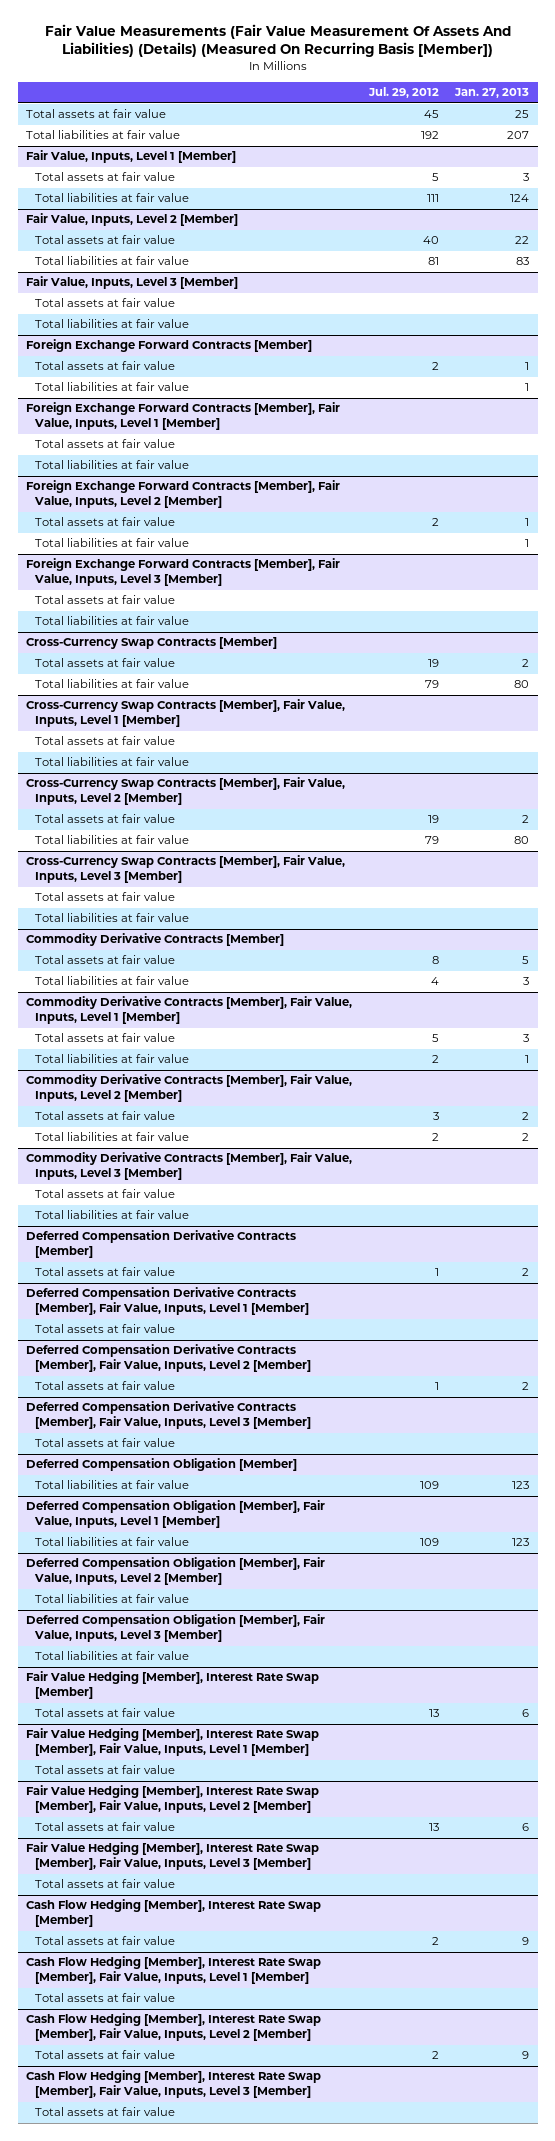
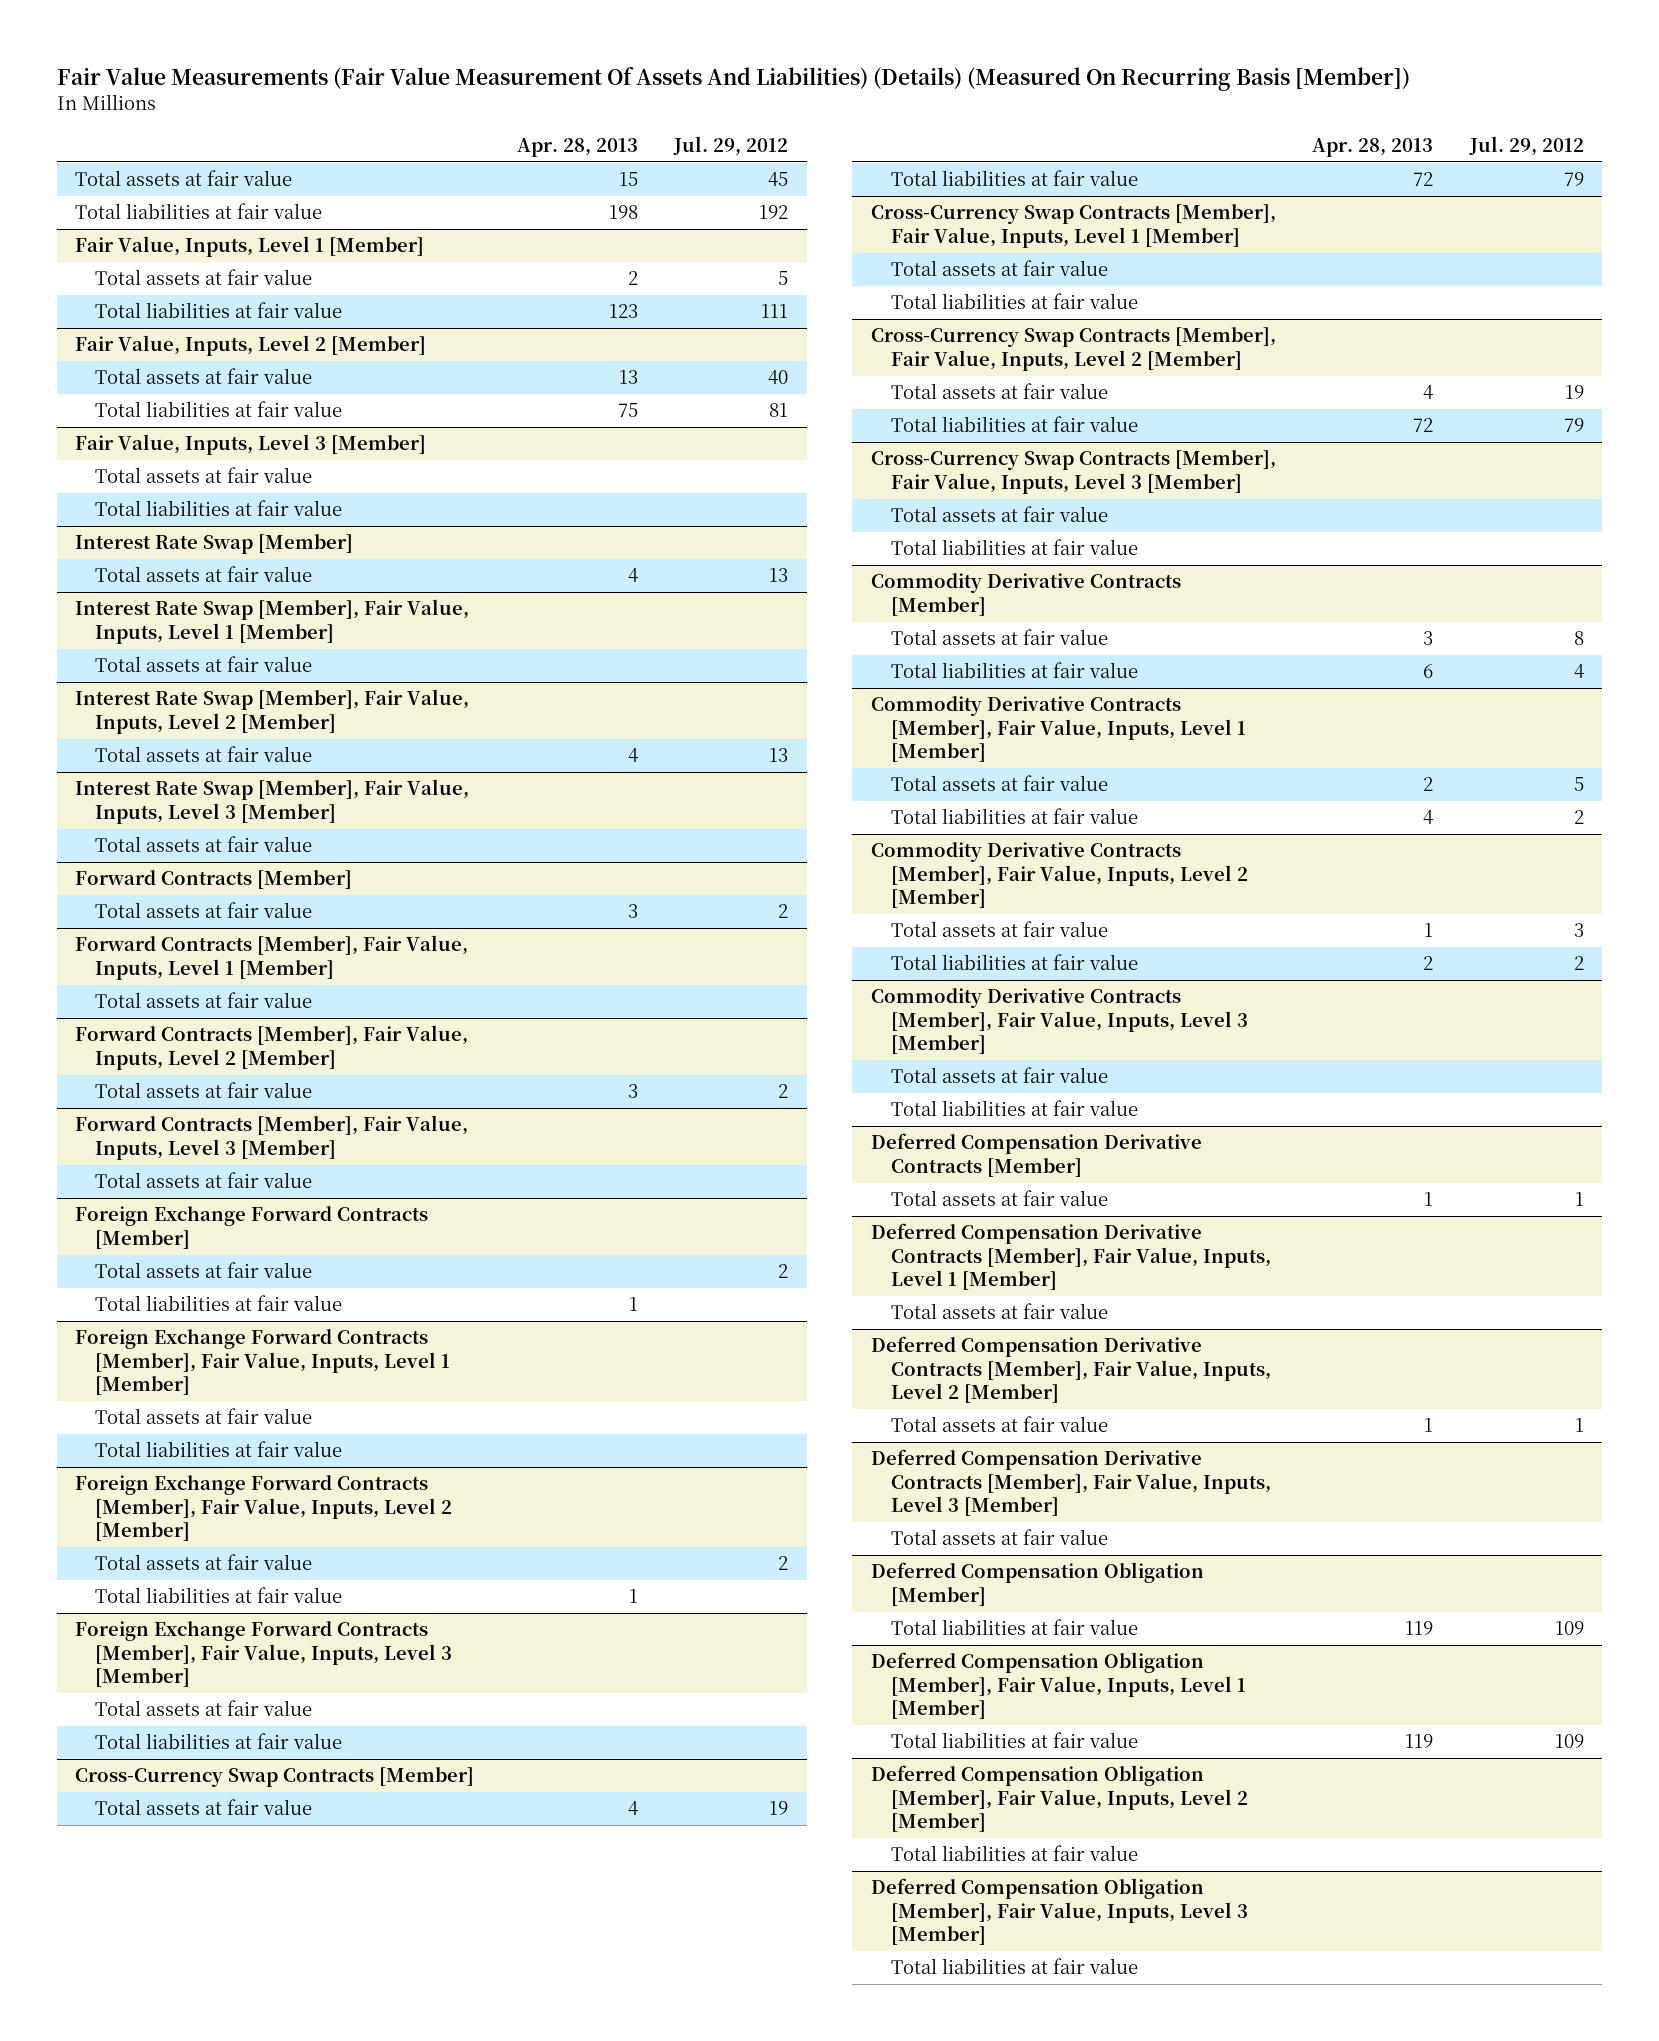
[454,88,530,99] Jan. 27, 2013 -> none
none -> [516,137,638,157] Apr. 28, 2013
none -> [75,534,354,555] Interest Rate Swap [Member]
none -> [95,566,313,583] Total assets at fair value
none -> [75,599,470,644] Interest Rate Swap [Member], Fair Value, Inputs, Level 1 [Member]
none -> [95,656,313,673] Total assets at fair value
none -> [75,689,470,734] Interest Rate Swap [Member], Fair Value, Inputs, Level 2 [Member]
none -> [95,746,313,763] Total assets at fair value
none -> [75,779,470,824] Interest Rate Swap [Member], Fair Value, Inputs, Level 3 [Member]
none -> [95,836,313,853] Total assets at fair value
none -> [75,870,353,890] Forward Contracts [Member]
none -> [95,902,313,919] Total assets at fair value
none -> [75,935,469,980] Forward Contracts [Member], Fair Value, Inputs, Level 1 [Member]
none -> [95,992,313,1009] Total assets at fair value
none -> [75,1025,469,1070] Forward Contracts [Member], Fair Value, Inputs, Level 2 [Member]
none -> [95,1082,313,1099] Total assets at fair value
none -> [75,1115,469,1160] Forward Contracts [Member], Fair Value, Inputs, Level 3 [Member]
none -> [95,1172,313,1189] Total assets at fair value
[26,1671,320,1700] Fair Value Hedging [Member], Interest Rate Swap [Member] -> none
[34,1708,175,1718] Total assets at fair value -> none
[26,1728,320,1757] Fair Value Hedging [Member], Interest Rate Swap [Member], Fair Value, Inputs, Level 1 [Member] -> none
[34,1765,175,1775] Total assets at fair value -> none
[26,1785,320,1814] Fair Value Hedging [Member], Interest Rate Swap [Member], Fair Value, Inputs, Level 2 [Member] -> none
[34,1822,175,1832] Total assets at fair value -> none
[26,1842,320,1871] Fair Value Hedging [Member], Interest Rate Swap [Member], Fair Value, Inputs, Level 3 [Member] -> none
[34,1879,175,1889] Total assets at fair value -> none
[26,1899,322,1928] Cash Flow Hedging [Member], Interest Rate Swap [Member] -> none
[34,1936,175,1946] Total assets at fair value -> none
[26,1956,322,1985] Cash Flow Hedging [Member], Interest Rate Swap [Member], Fair Value, Inputs, Level 1 [Member] -> none
[34,1993,175,2003] Total assets at fair value -> none
[26,2013,322,2042] Cash Flow Hedging [Member], Interest Rate Swap [Member], Fair Value, Inputs, Level 2 [Member] -> none
[34,2050,175,2060] Total assets at fair value -> none
[26,2070,322,2099] Cash Flow Hedging [Member], Interest Rate Swap [Member], Fair Value, Inputs, Level 3 [Member] -> none
[34,2107,175,2117] Total assets at fair value -> none

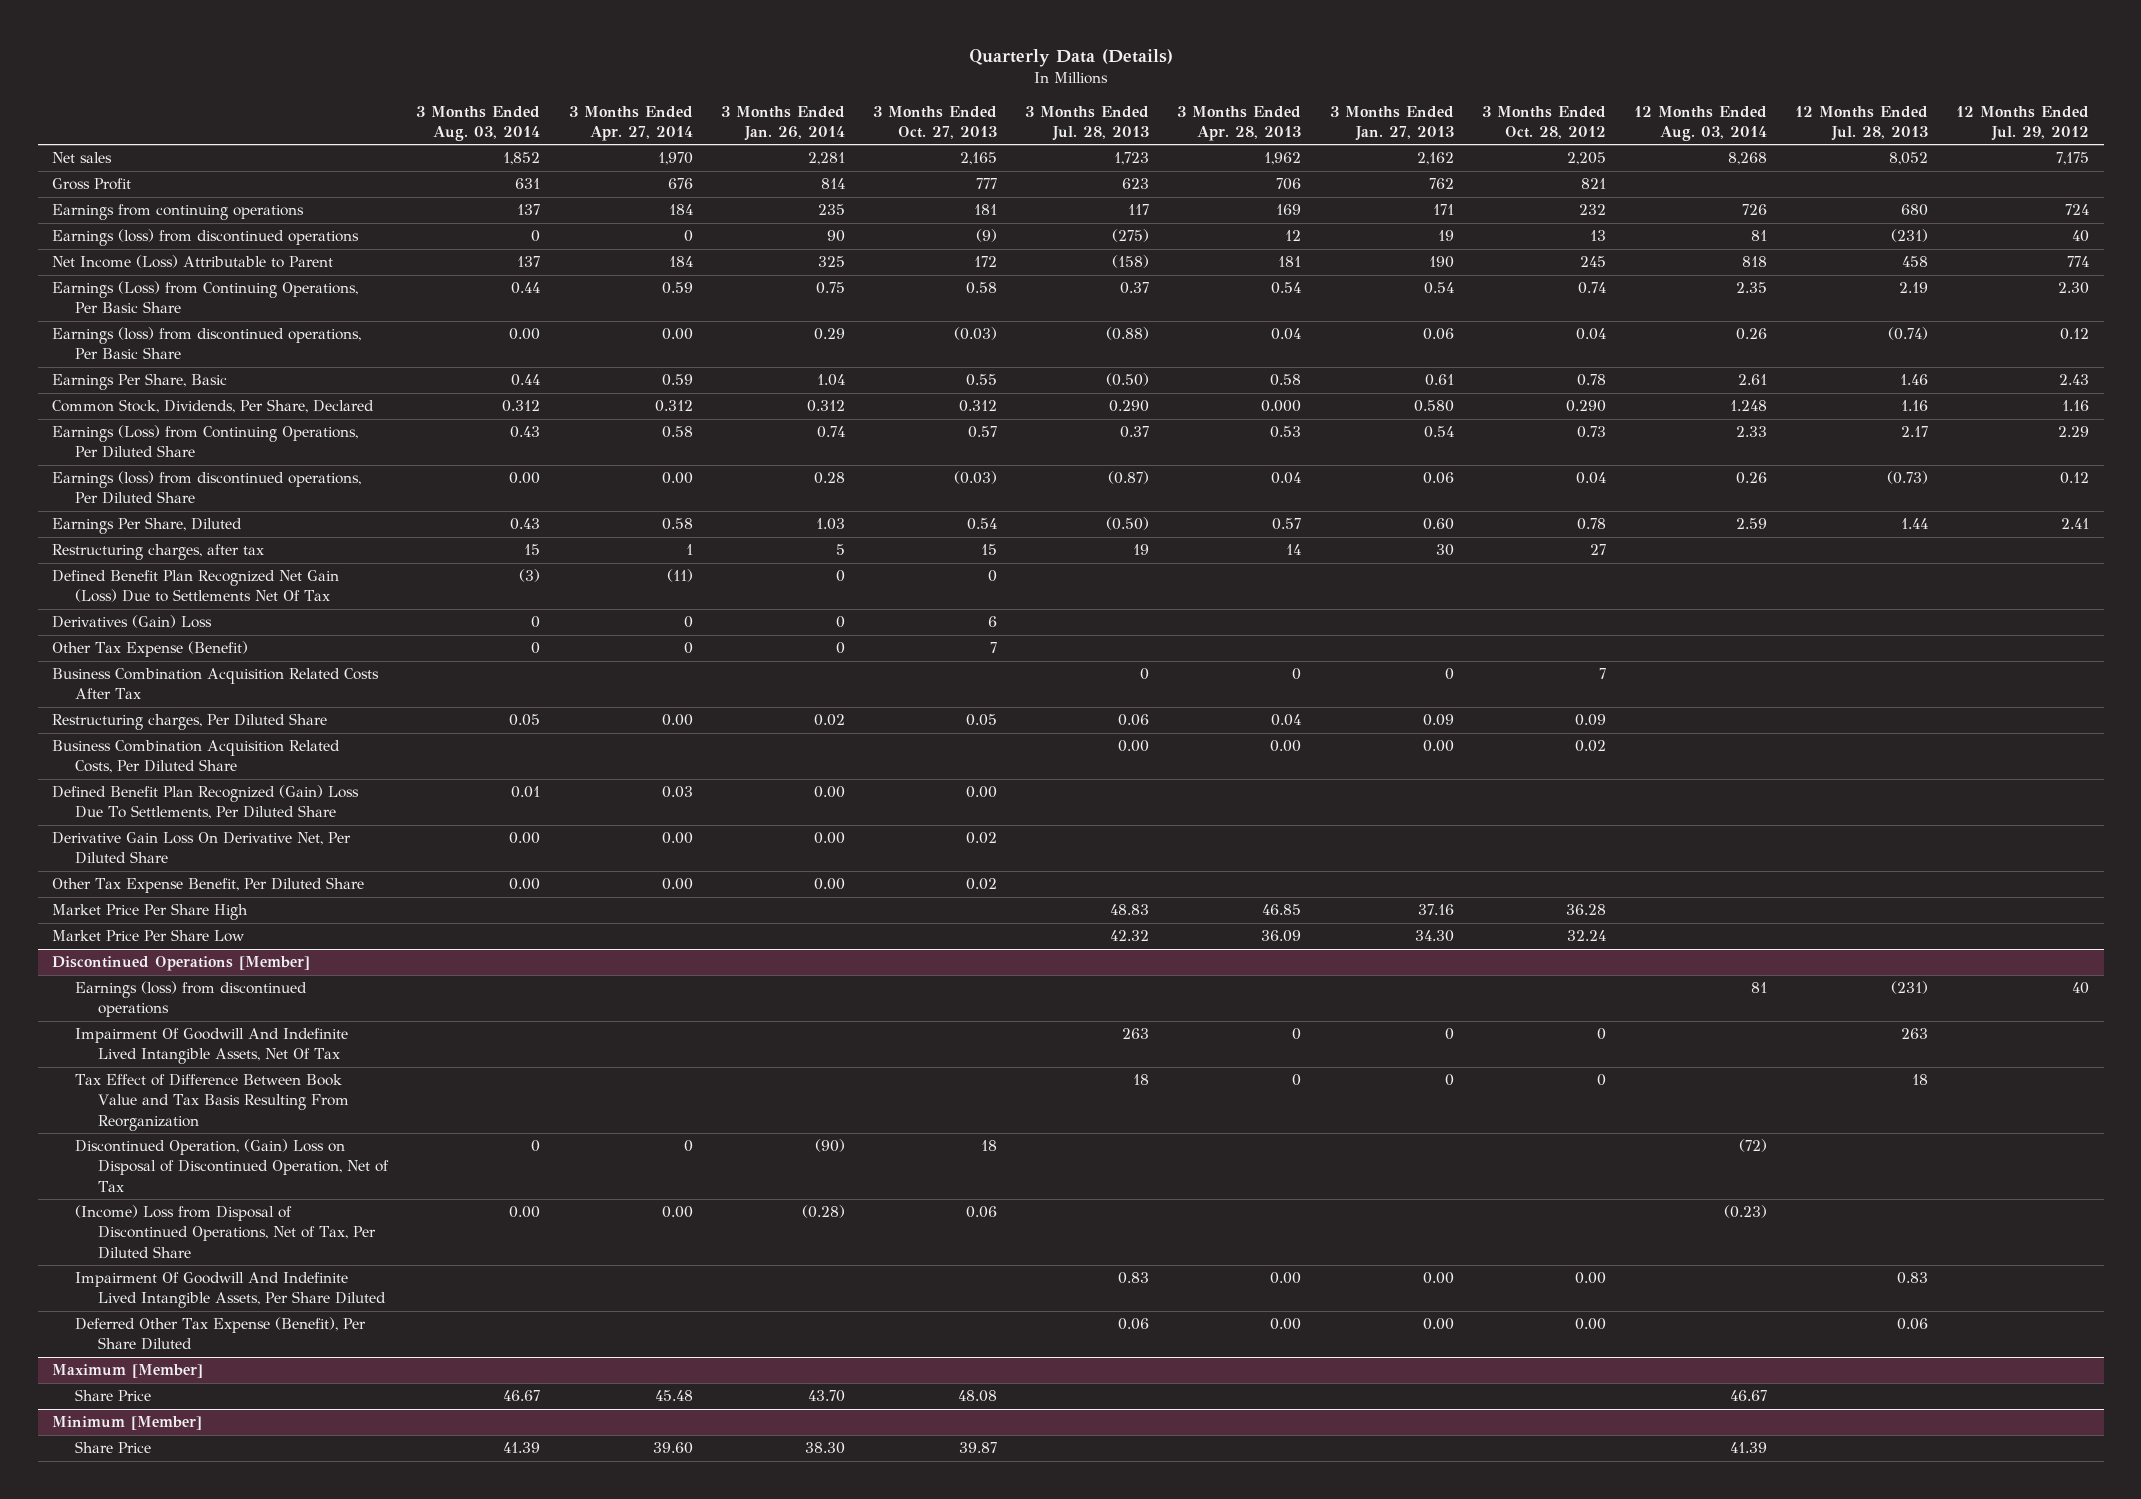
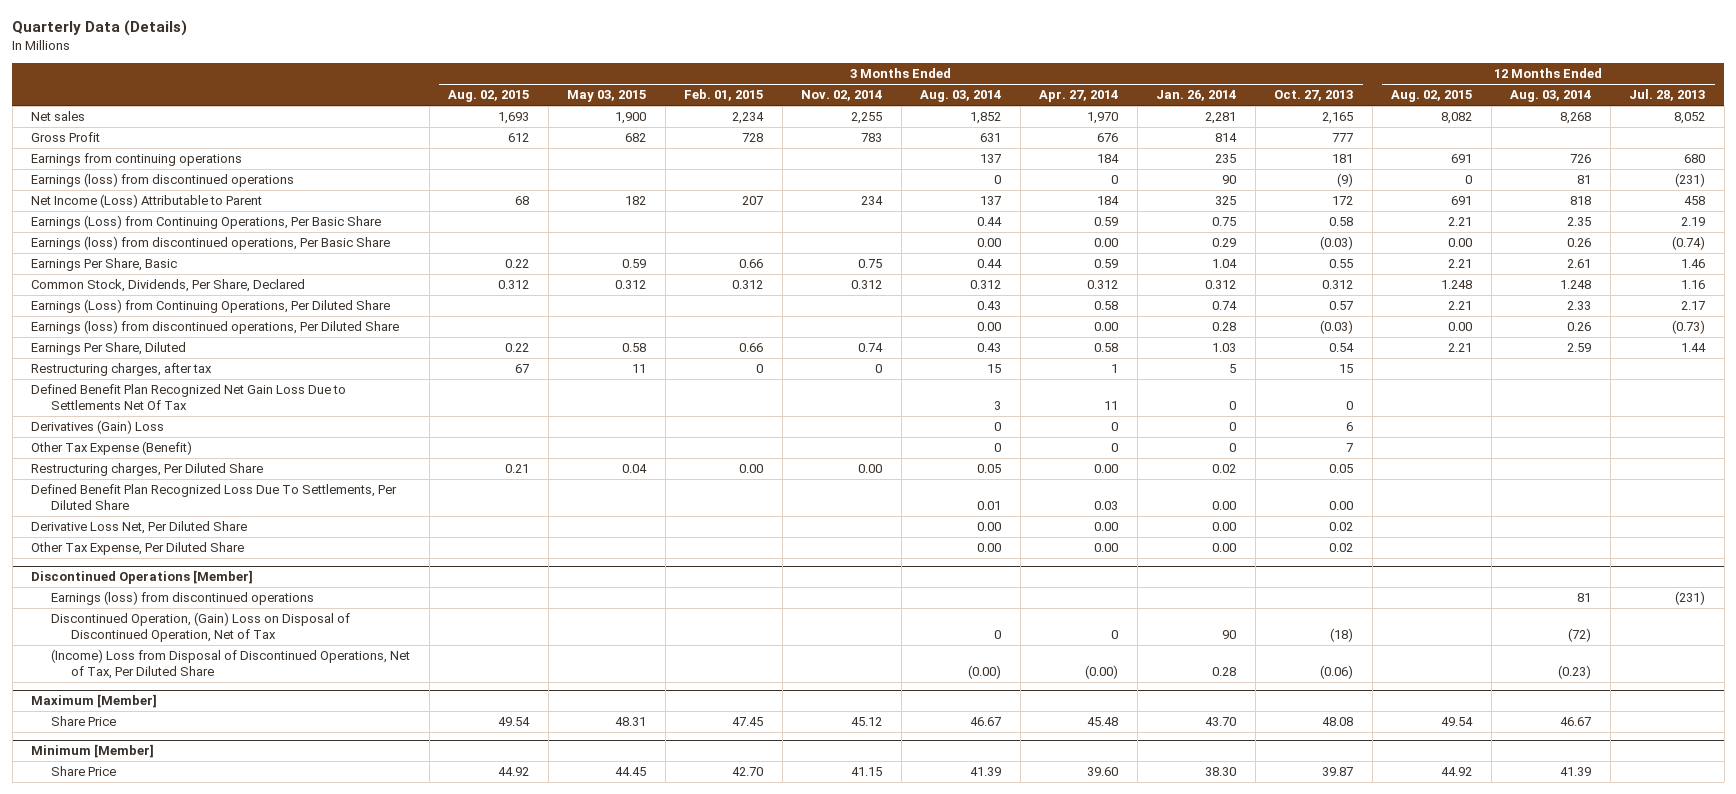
[1025,105,1150,141] 3 Months Ended Jul. 28, 2013 -> none
[1177,105,1302,141] 3 Months Ended Apr. 28, 2013 -> none
[1329,105,1454,141] 3 Months Ended Jan. 27, 2013 -> none
[1481,105,1606,139] 3 Months Ended Oct. 28, 2012 -> none
[1956,105,2090,141] 12 Months Ended Jul. 29, 2012 -> none
none -> [448,90,530,103] Aug. 02, 2015
none -> [567,90,647,103] May 03, 2015
none -> [684,89,764,102] Feb. 01, 2015
none -> [801,90,883,102] Nov. 02, 2014
none -> [1391,90,1473,103] Aug. 02, 2015
[51,570,339,603] Defined Benefit Plan Recognized Net Gain (Loss) Due to Settlements Net Of Tax -> [31,384,347,411] Defined Benefit Plan Recognized Net Gain Loss Due to Settlements Net Of Tax
[519,569,541,583] (3) -> [994,401,1002,411] 3
[666,569,693,583] (11) -> [1104,401,1119,411] 11
[51,668,379,700] Business Combination Acquisition Related Costs After Tax -> none
[51,740,340,774] Business Combination Acquisition Related Costs, Per Diluted Share -> none
[51,903,248,921] Market Price Per Share High -> none
[51,929,244,943] Market Price Per Share Low -> none
[51,785,359,820] Defined Benefit Plan Recognized (Gain) Loss Due To Settlements, Per Diluted Share -> [31,484,398,511] Defined Benefit Plan Recognized Loss Due To Settlements, Per Diluted Share
[51,832,351,865] Derivative Gain Loss On Derivative Net, Per Diluted Share -> [31,521,248,535] Derivative Loss Net, Per Diluted Share
[51,877,364,894] Other Tax Expense Benefit, Per Diluted Share -> [31,542,245,556] Other Tax Expense, Per Diluted Share
[75,1028,349,1065] Impairment Of Goodwill And Indefinite Lived Intangible Assets, Net Of Tax -> none
[75,1074,350,1131] Tax Effect of Difference Between Book Value and Tax Basis Resulting From Reorganization -> none
[75,1272,387,1309] Impairment Of Goodwill And Indefinite Lived Intangible Assets, Per Share Diluted -> none
[75,1317,367,1351] Deferred Other Tax Expense (Benefit), Per Share Diluted -> none
[814,1139,845,1153] (90) -> [1222,630,1237,640] 90
[981,1140,998,1152] 18 -> [1330,628,1354,643] (18)
[509,1206,541,1219] 0.00 -> [968,665,1002,680] (0.00)
[661,1206,693,1219] 0.00 -> [1085,665,1119,680] (0.00)
[801,1205,845,1219] (0.28) -> [1212,667,1237,677] 0.28
[966,1206,998,1219] 0.06 -> [1320,665,1354,680] (0.06)

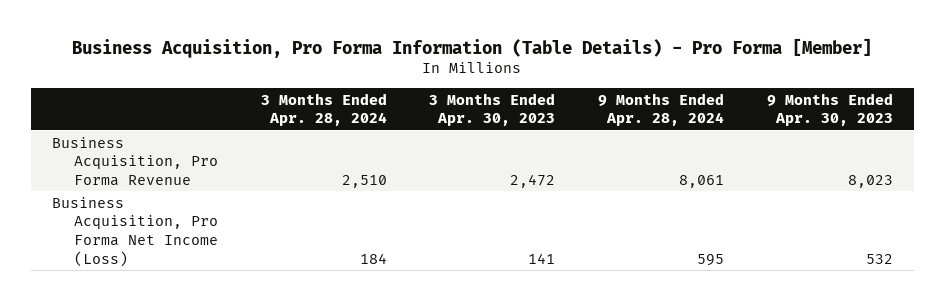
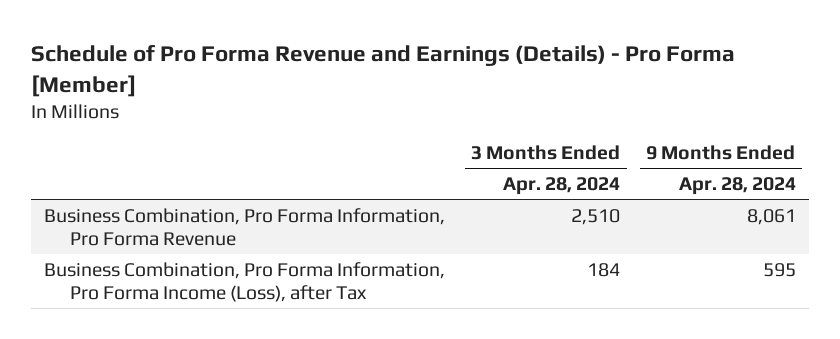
[72,37,873,58] Business Acquisition, Pro Forma Information (Table Details) - Pro Forma [Member] -> [30,45,735,97] Schedule of Pro Forma Revenue and Earnings (Details) - Pro Forma [Member]
[429,92,556,127] 3 Months Ended Apr. 30, 2023 -> none
[766,92,893,127] 9 Months Ended Apr. 30, 2023 -> none
[52,136,219,187] Business Acquisition, Pro Forma Revenue -> [44,207,446,247] Business Combination, Pro Forma Information, Pro Forma Revenue
[52,196,219,267] Business Acquisition, Pro Forma Net Income (Loss) -> [44,261,446,303] Business Combination, Pro Forma Information, Pro Forma Income (Loss), after Tax

